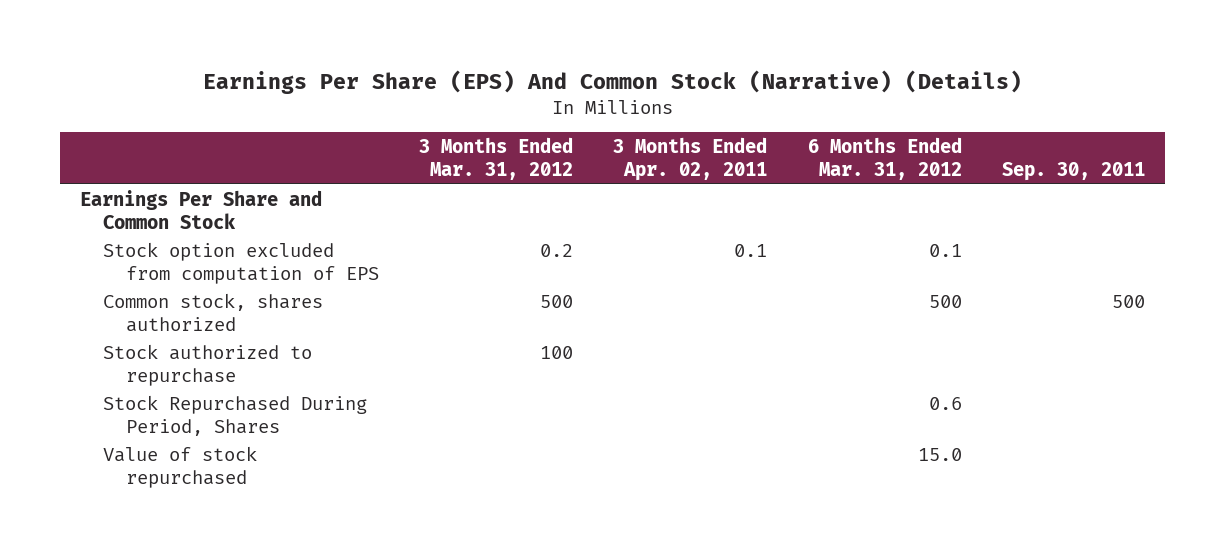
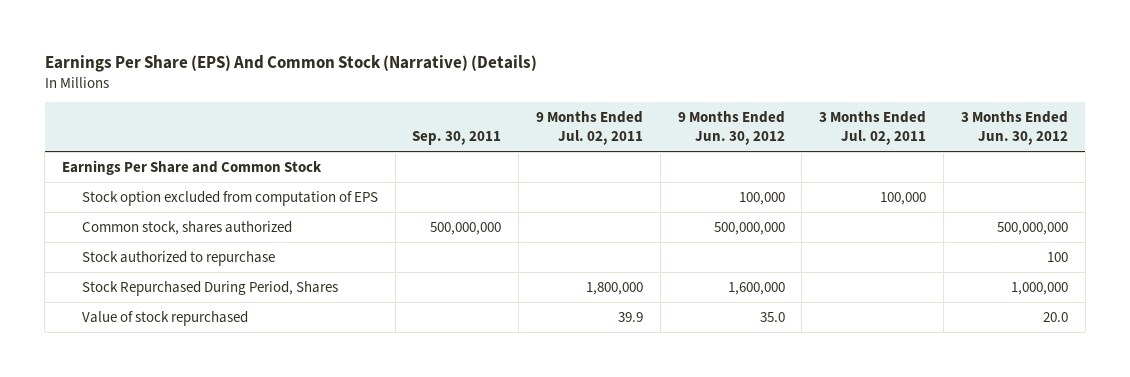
[419,136,574,180] 3 Months Ended Mar. 31, 2012 -> none
[613,136,768,181] 3 Months Ended Apr. 02, 2011 -> none
[807,136,962,180] 6 Months Ended Mar. 31, 2012 -> none
none -> [536,111,644,146] 9 Months Ended Jul. 02, 2011
none -> [677,111,785,146] 9 Months Ended Jun. 30, 2012
none -> [819,111,927,146] 3 Months Ended Jul. 02, 2011
none -> [960,111,1068,146] 3 Months Ended Jun. 30, 2012
[1112,294,1146,308] 500 -> [430,221,502,235] 500,000,000

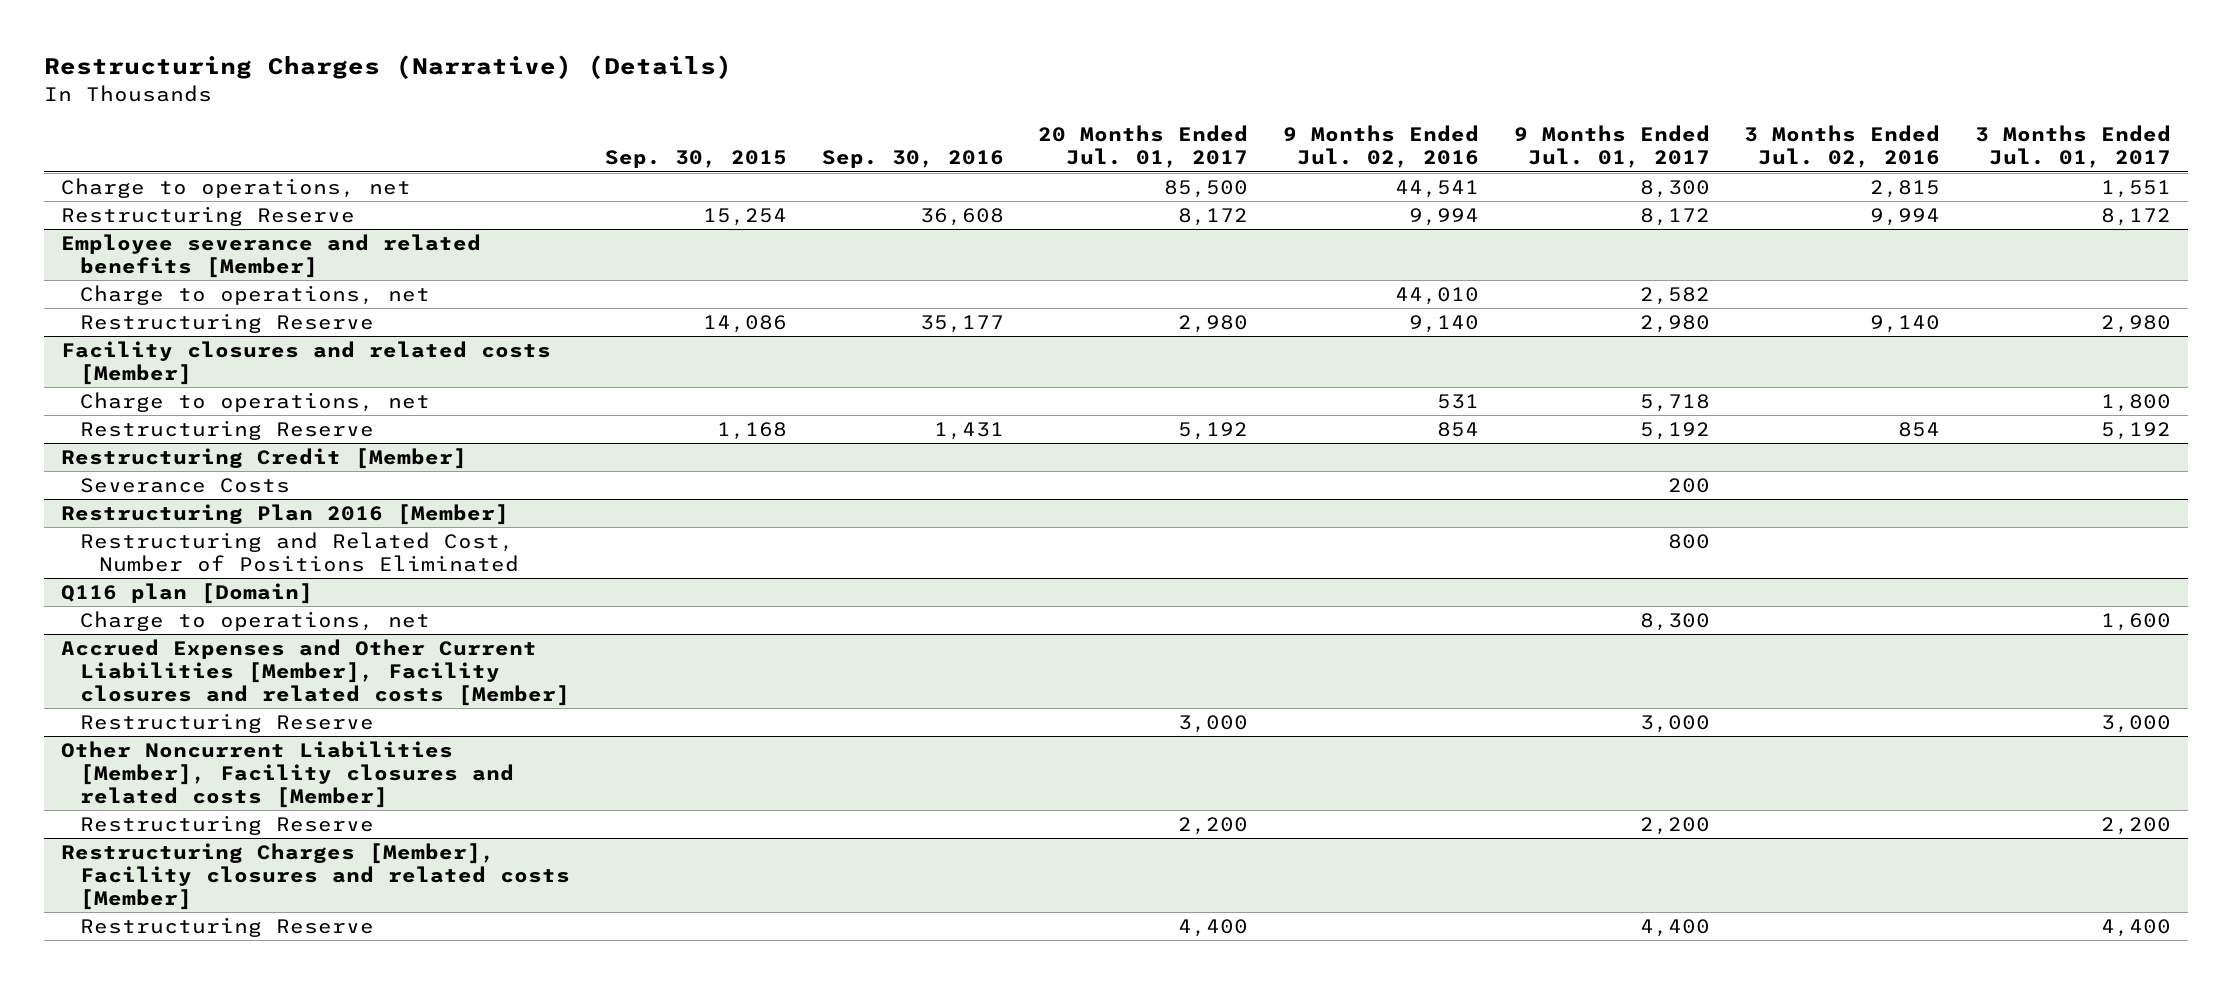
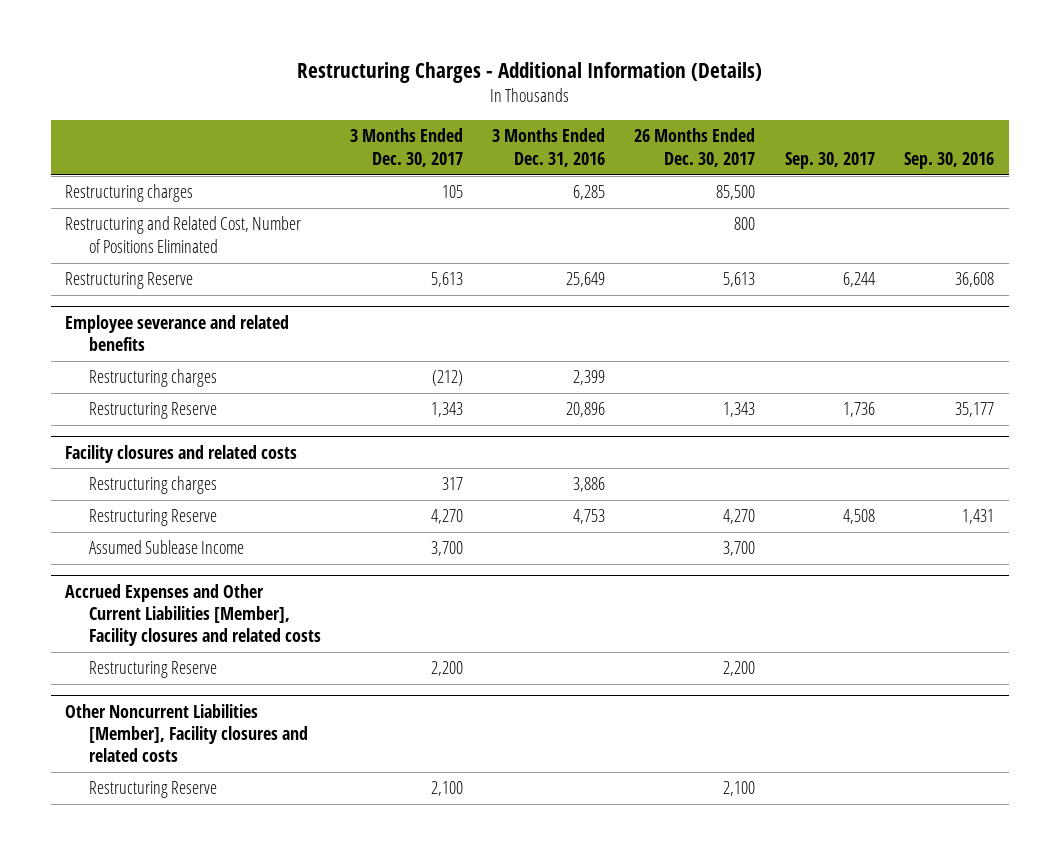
[43,55,732,80] Restructuring Charges (Narrative) (Details) -> [296,62,762,84] Restructuring Charges - Additional Information (Details)
[604,150,787,169] Sep. 30, 2015 -> none
[1038,125,1249,169] 20 Months Ended Jul. 01, 2017 -> none
[1282,125,1479,169] 9 Months Ended Jul. 02, 2016 -> none
[1513,125,1710,169] 9 Months Ended Jul. 01, 2017 -> none
[1744,125,1941,169] 3 Months Ended Jul. 02, 2016 -> none
[1974,125,2171,169] 3 Months Ended Jul. 01, 2017 -> none
none -> [349,128,463,167] 3 Months Ended Dec. 30, 2017
none -> [492,128,606,167] 3 Months Ended Dec. 31, 2016
none -> [634,128,756,167] 26 Months Ended Dec. 30, 2017
none -> [784,151,875,169] Sep. 30, 2017
[61,178,412,199] Charge to operations, net -> [65,184,194,203] Restructuring charges
none -> [65,216,302,253] Restructuring and Related Cost, Number of Positions Eliminated
[61,234,482,278] Employee severance and related benefits [Member] -> [65,314,290,351] Employee severance and related benefits
[80,285,431,306] Charge to operations, net -> [88,369,217,388] Restructuring charges
[61,341,552,385] Facility closures and related costs [Member] -> [65,444,298,463] Facility closures and related costs
[80,392,431,413] Charge to operations, net -> [88,476,217,495] Restructuring charges
[61,448,468,470] Restructuring Credit [Member] -> none
[80,478,291,494] Severance Costs -> none
[61,504,510,526] Restructuring Plan 2016 [Member] -> none
[80,532,520,572] Restructuring and Related Cost, Number of Positions Eliminated -> none
[61,583,314,605] Q116 plan [Domain] -> none
[80,611,431,632] Charge to operations, net -> none
none -> [88,540,244,555] Assumed Sublease Income
[61,639,571,706] Accrued Expenses and Other Current Liabilities [Member], Facility closures and related costs [Member] -> [65,583,321,647] Accrued Expenses and Other Current Liabilities [Member], Facility closures and related costs
[61,741,515,808] Other Noncurrent Liabilities [Member], Facility closures and related costs [Member] -> [65,703,308,763] Other Noncurrent Liabilities [Member], Facility closures and related costs
[61,843,571,910] Restructuring Charges [Member], Facility closures and related costs [Member] -> none
[80,917,375,938] Restructuring Reserve -> none

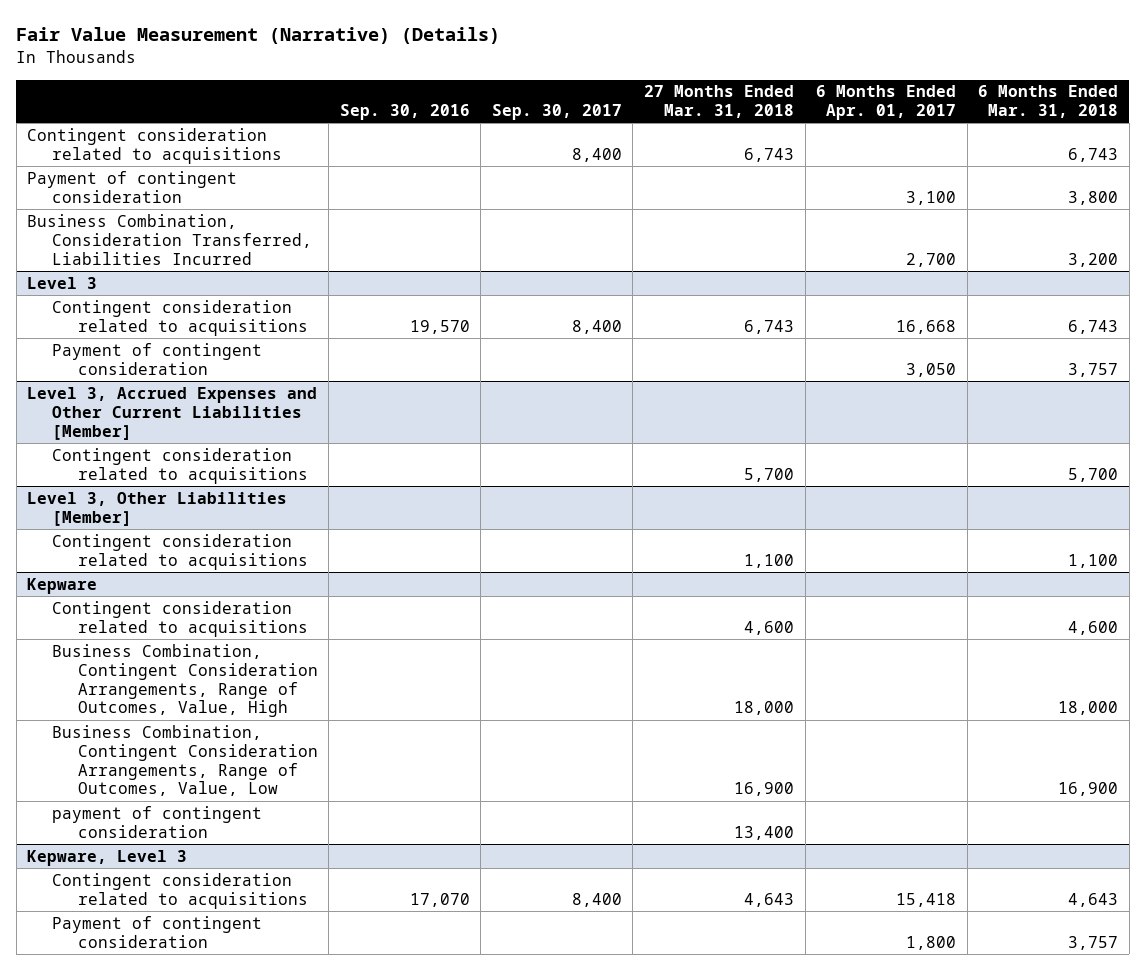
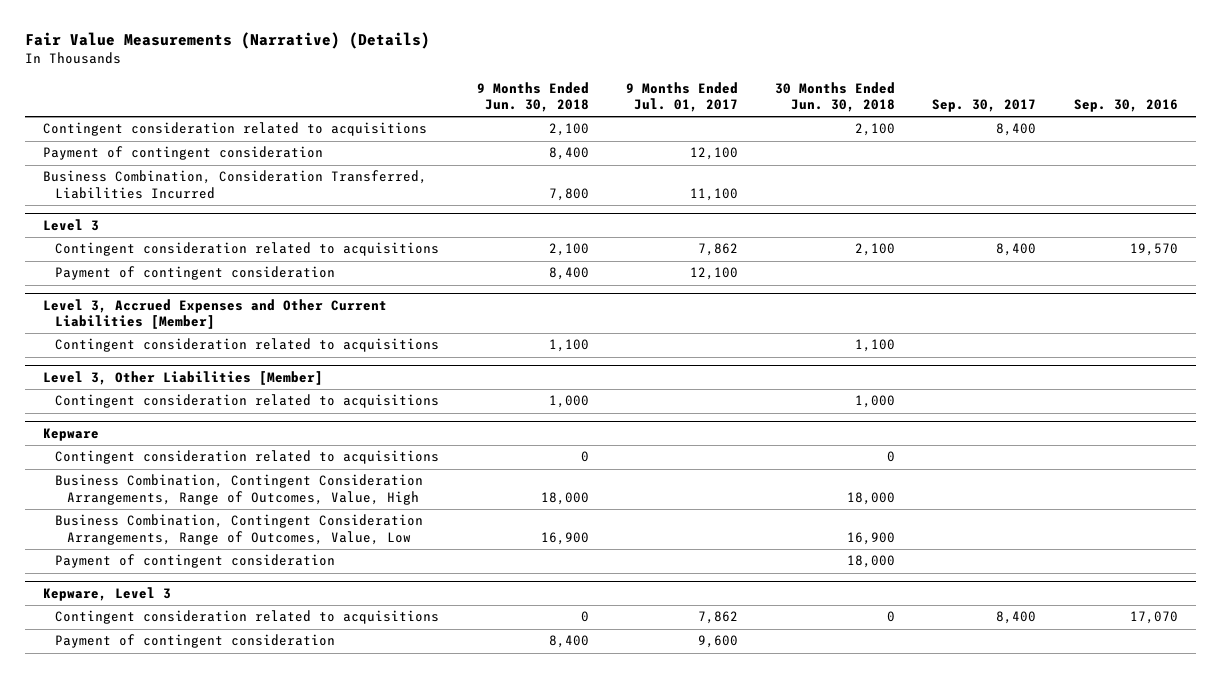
[16,27,501,45] Fair Value Measurement (Narrative) (Details) -> [24,32,430,50] Fair Value Measurements (Narrative) (Details)
[643,85,794,119] 27 Months Ended Mar. 31, 2018 -> none
[816,85,957,121] 6 Months Ended Apr. 01, 2017 -> none
[978,85,1119,119] 6 Months Ended Mar. 31, 2018 -> none
none -> [476,82,589,113] 9 Months Ended Jun. 30, 2018
none -> [625,82,738,113] 9 Months Ended Jul. 01, 2017
none -> [775,82,896,113] 30 Months Ended Jun. 30, 2018
[52,805,263,838] payment of contingent consideration -> [55,554,336,569] Payment of contingent consideration

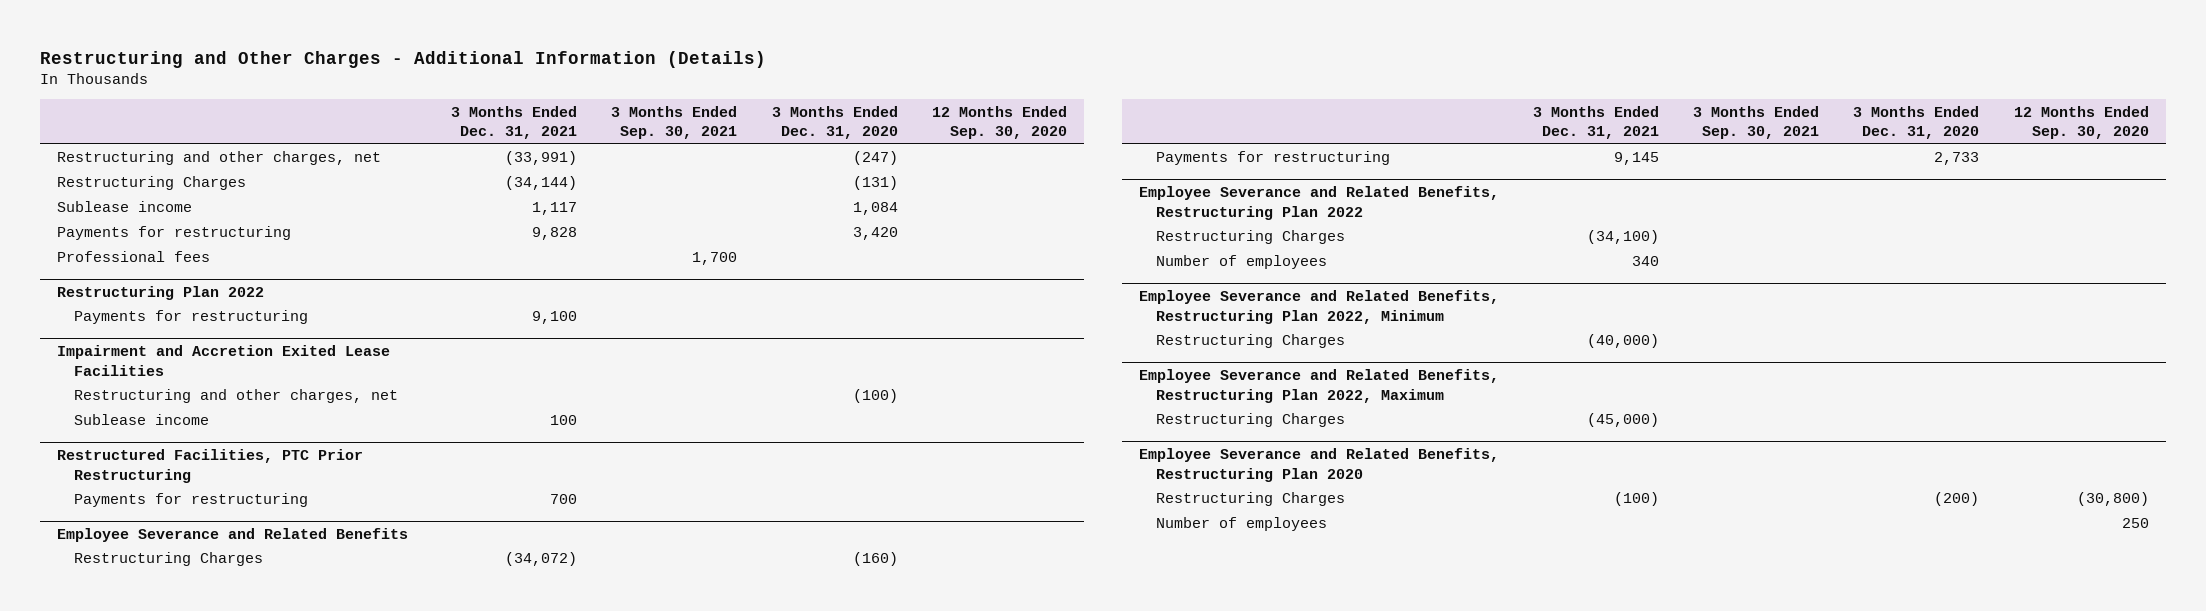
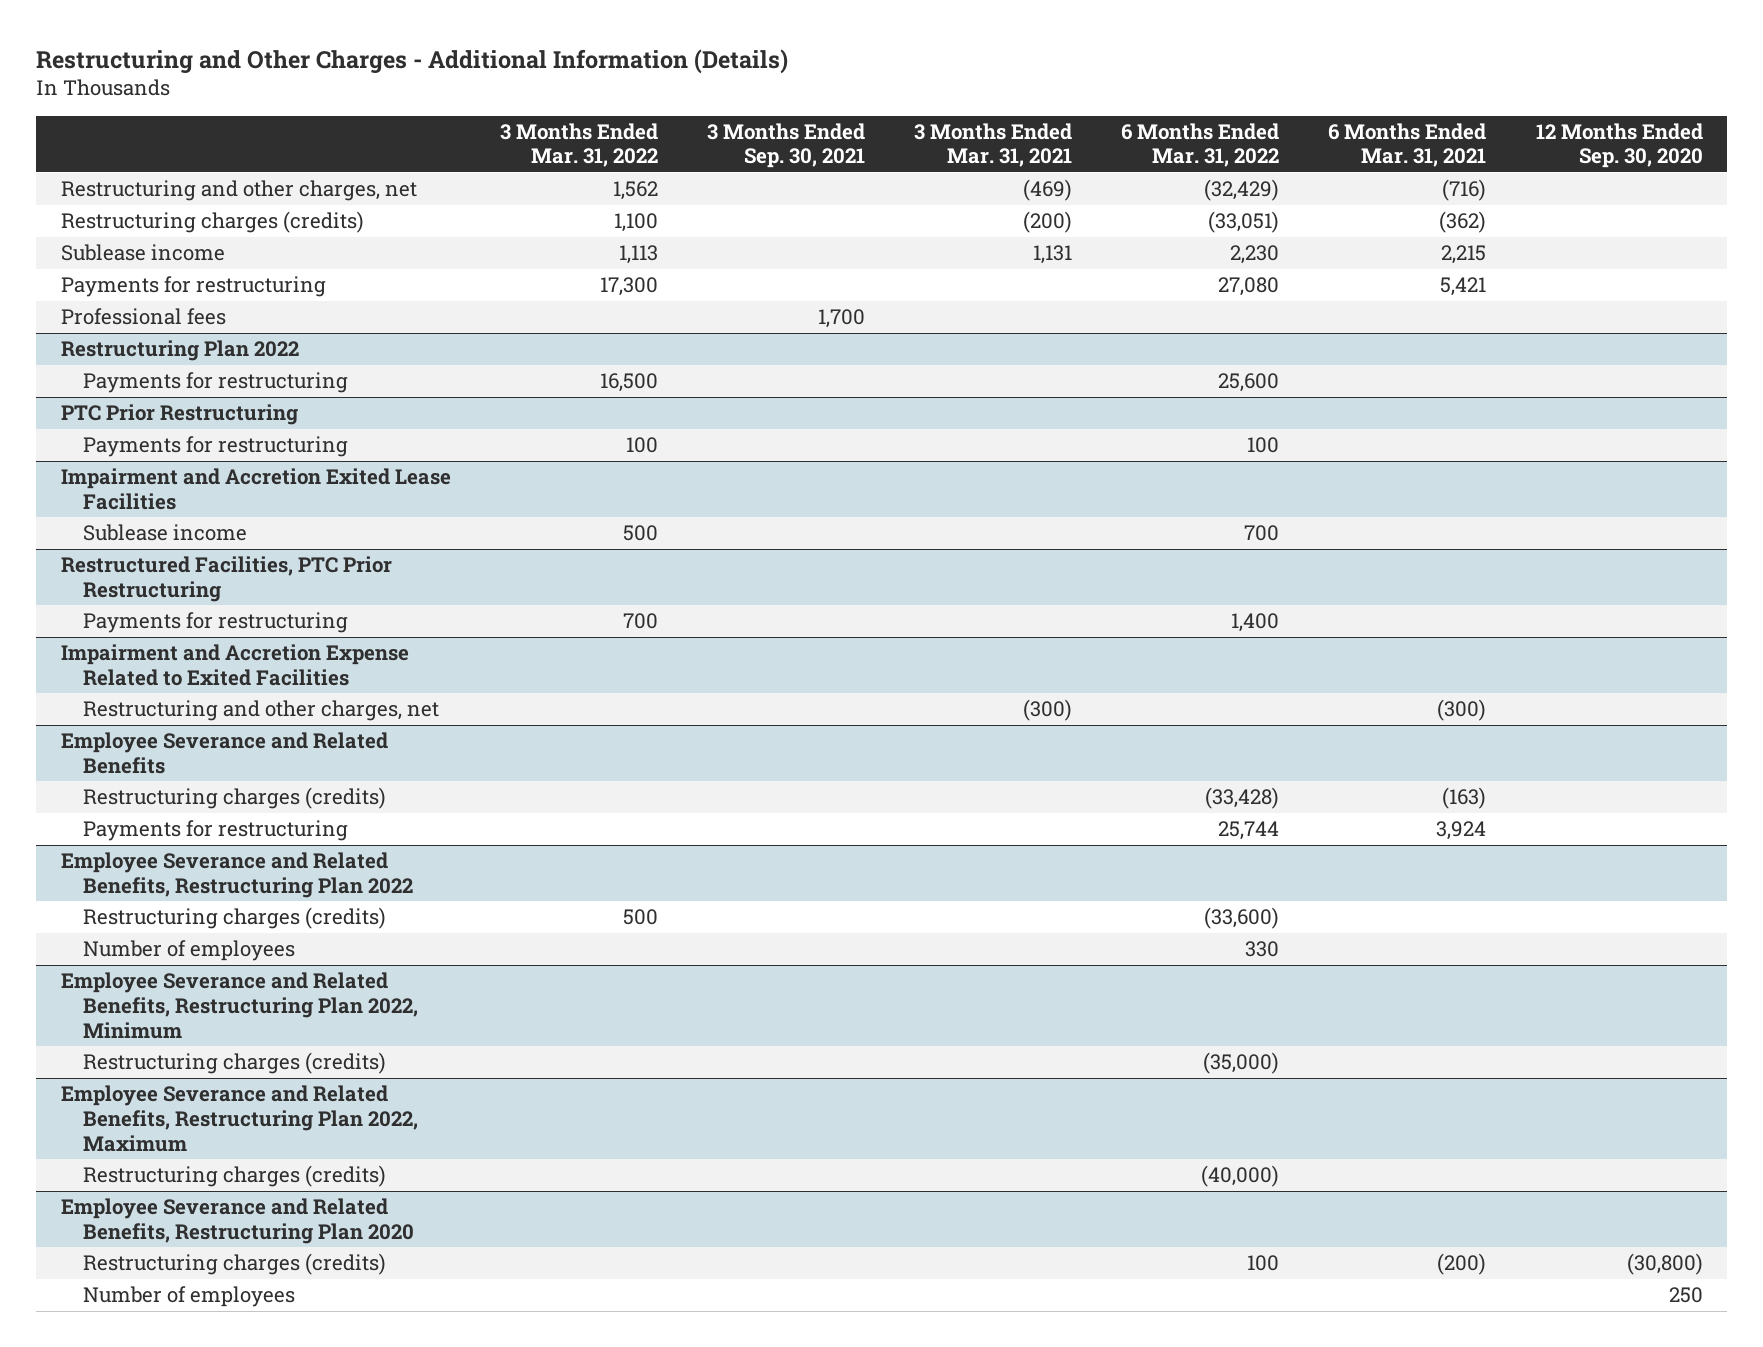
[451,105,578,140] 3 Months Ended Dec. 31, 2021 -> none
[771,105,898,140] 3 Months Ended Dec. 31, 2020 -> none
none -> [499,122,658,168] 3 Months Ended Mar. 31, 2022
none -> [914,122,1073,168] 3 Months Ended Mar. 31, 2021
none -> [1121,122,1280,168] 6 Months Ended Mar. 31, 2022
none -> [1328,122,1487,168] 6 Months Ended Mar. 31, 2021
[56,176,246,191] Restructuring Charges -> [60,211,364,234] Restructuring charges (credits)
none -> [60,404,298,426] PTC Prior Restructuring
none -> [83,436,349,458] Payments for restructuring
[73,389,398,404] Restructuring and other charges, net -> none
none -> [60,644,409,686] Impairment and Accretion Expense Related to Exited Facilities
none -> [83,700,440,722] Restructuring and other charges, net
[73,552,263,567] Restructuring Charges -> [83,787,387,810] Restructuring charges (credits)
[1155,230,1345,245] Restructuring Charges -> [83,907,387,930] Restructuring charges (credits)
[1155,334,1345,349] Restructuring Charges -> [83,1052,387,1075] Restructuring charges (credits)
[1155,413,1345,428] Restructuring Charges -> [83,1165,387,1188] Restructuring charges (credits)
[1155,492,1345,507] Restructuring Charges -> [83,1253,387,1276] Restructuring charges (credits)

